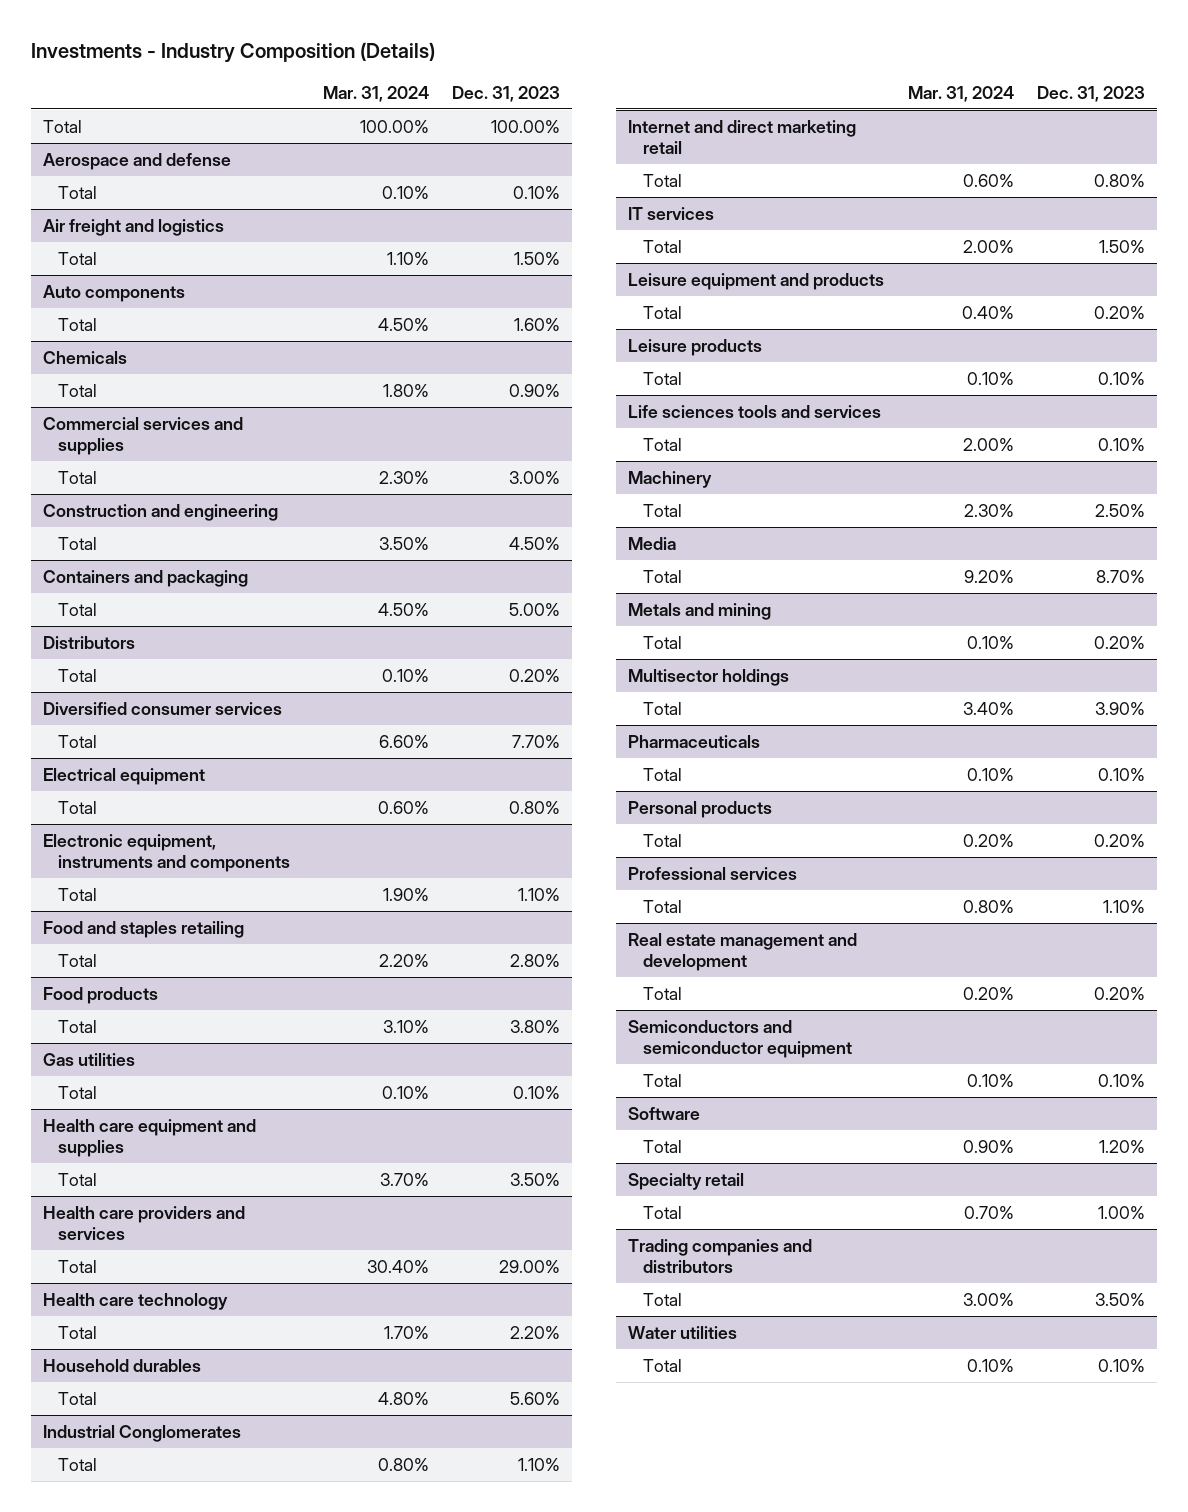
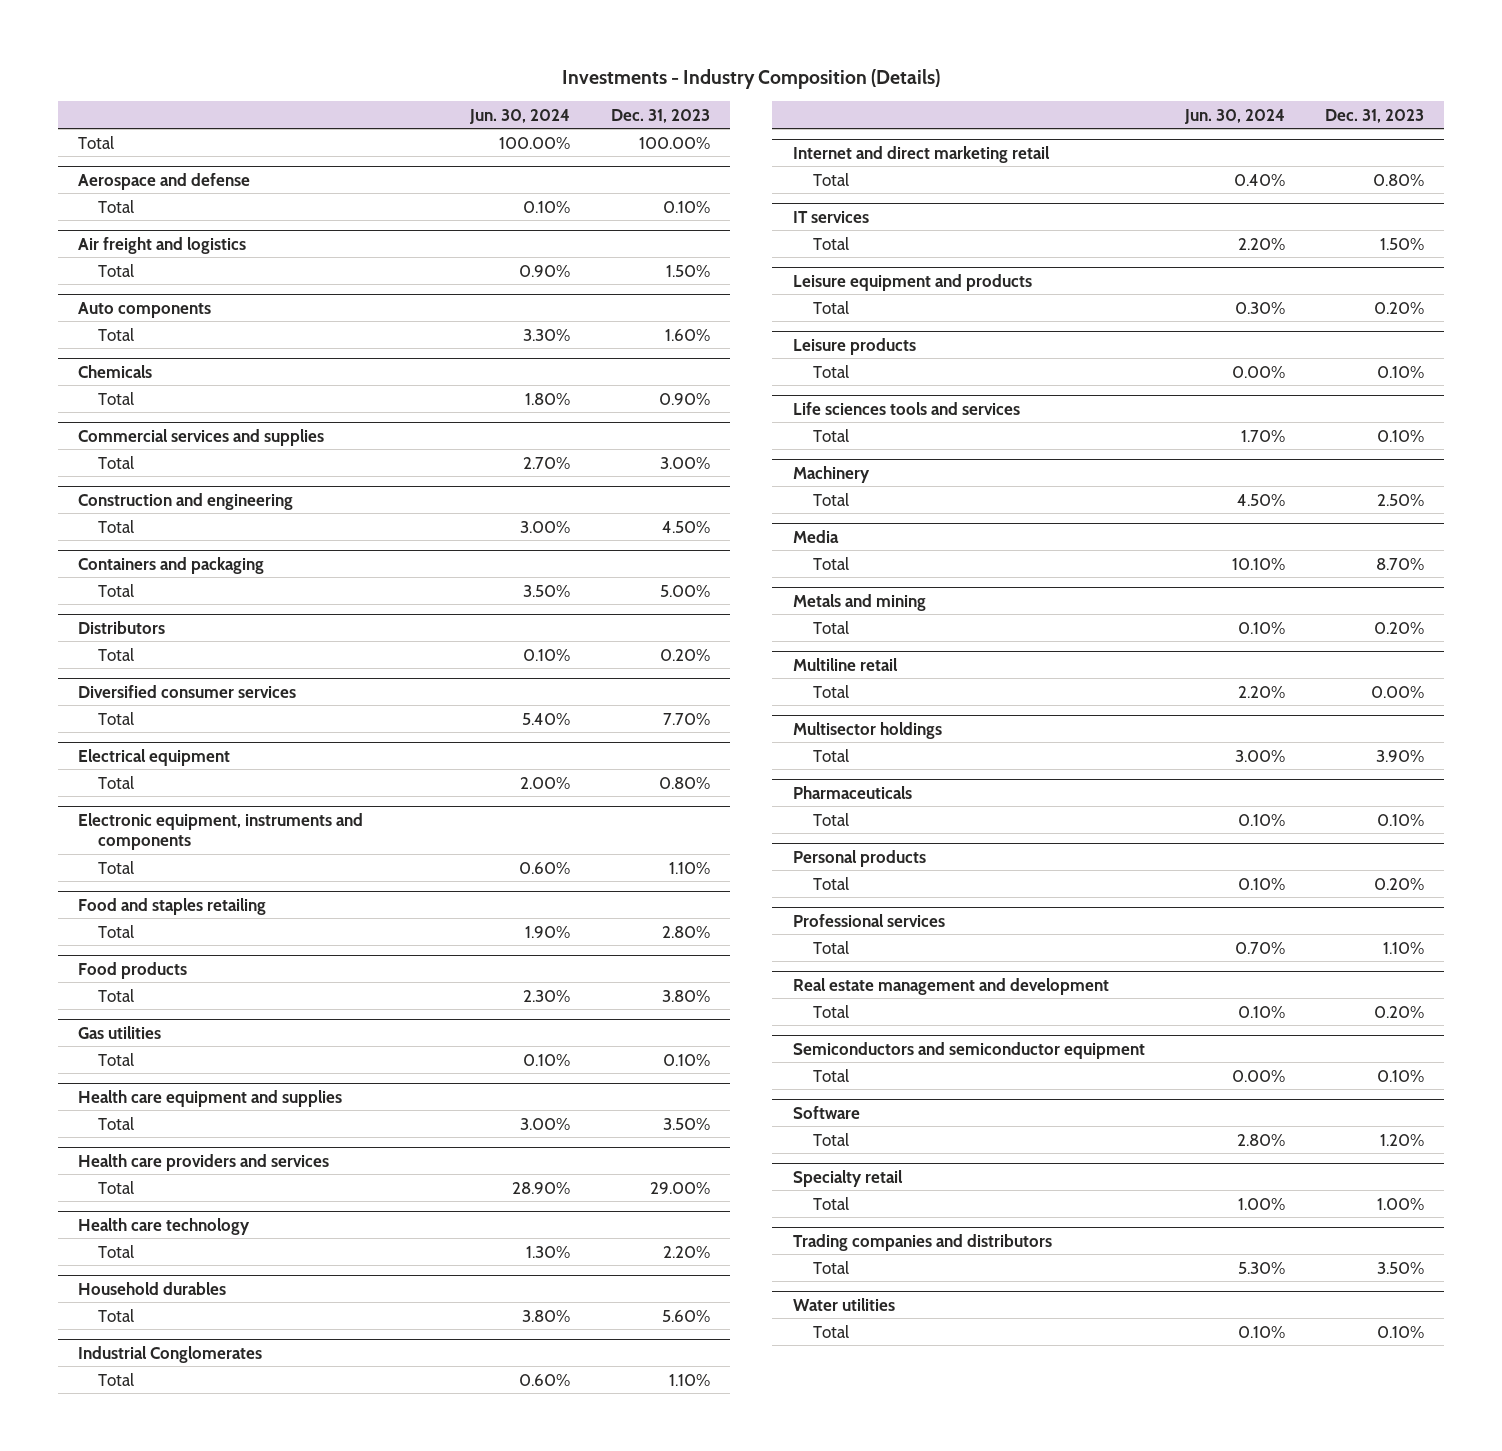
[322,85,429,102] Mar. 31, 2024 -> none
none -> [469,108,571,124] Jun. 30, 2024
none -> [792,657,898,671] Multiline retail
none -> [812,684,849,698] Total

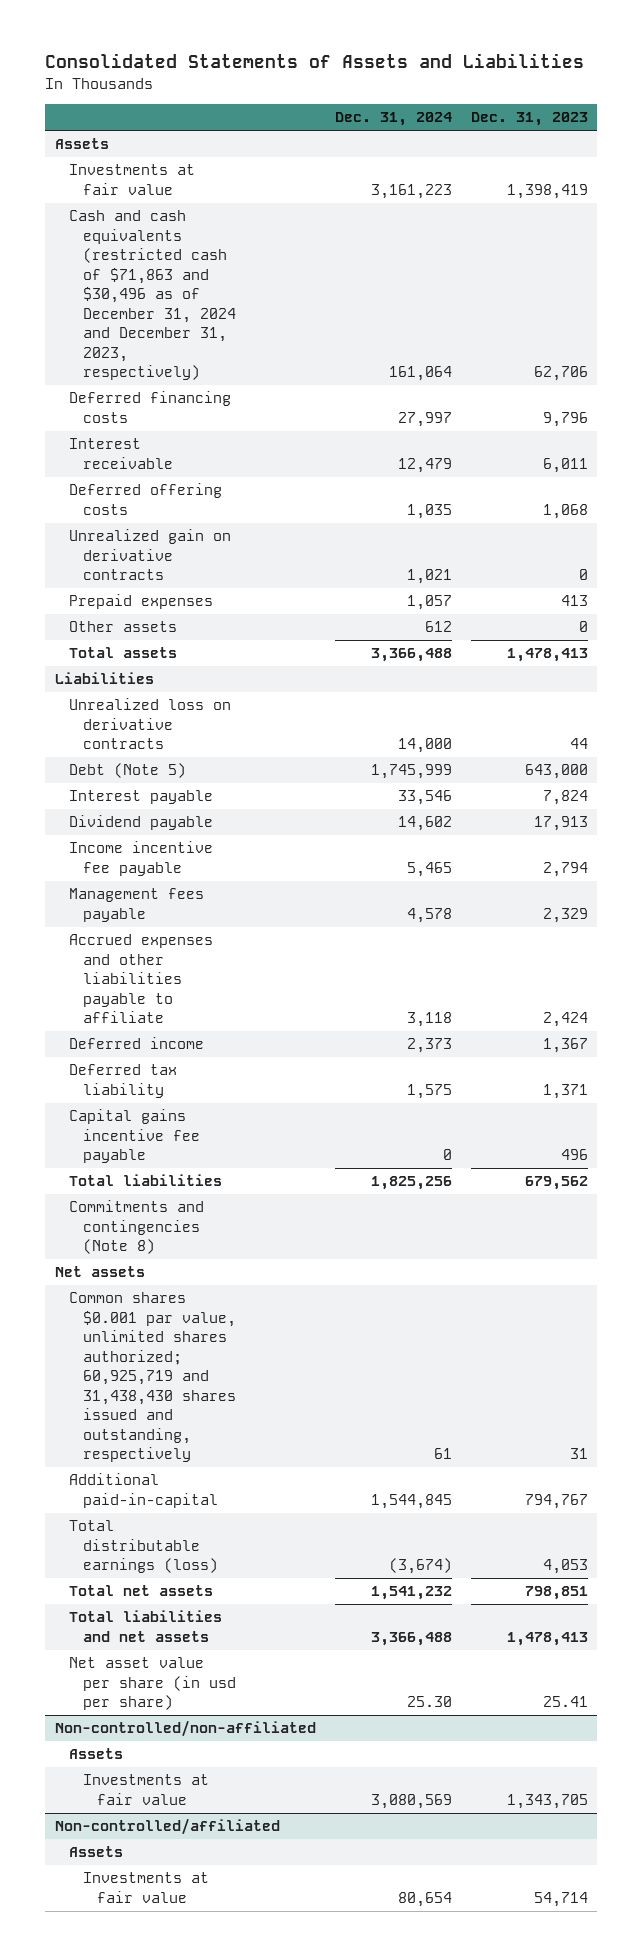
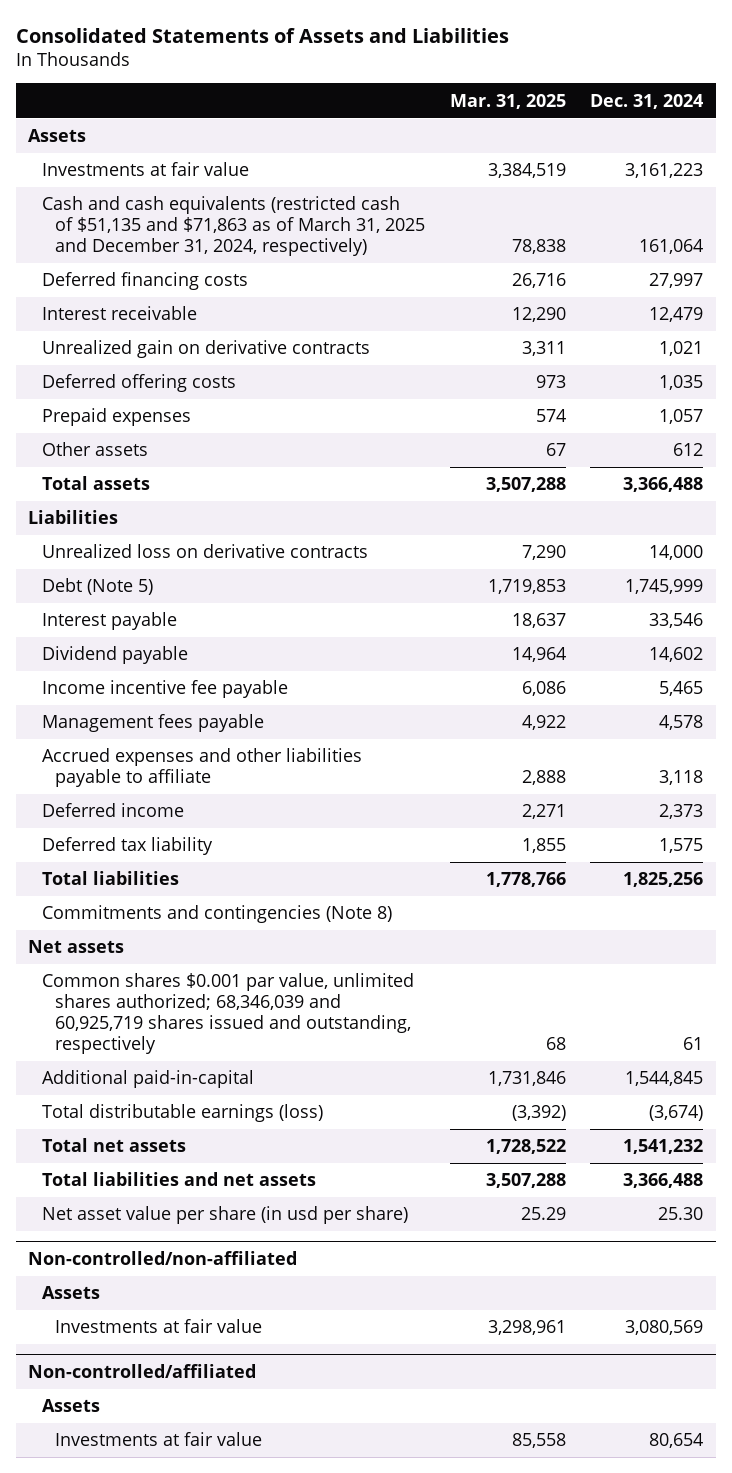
[470,112,588,127] Dec. 31, 2023 -> none
none -> [449,93,566,109] Mar. 31, 2025
[68,210,236,381] Cash and cash equivalents (restricted cash of $71,863 and $30,496 as of December 31, 2024 and December 31, 2023, respectively) -> [41,196,426,256] Cash and cash equivalents (restricted cash of $51,135 and $71,863 as of March 31, 2025 and December 31, 2024, respectively)
[68,483,222,515] Deferred offering costs -> [41,374,236,393] Deferred offering costs
[68,1109,200,1164] Capital gains incentive fee payable -> none
[68,1292,236,1463] Common shares $0.001 par value, unlimited shares authorized; 60,925,719 and 31,438,430 shares issued and outstanding, respectively -> [41,973,414,1054] Common shares $0.001 par value, unlimited shares authorized; 68,346,039 and 60,925,719 shares issued and outstanding, respectively

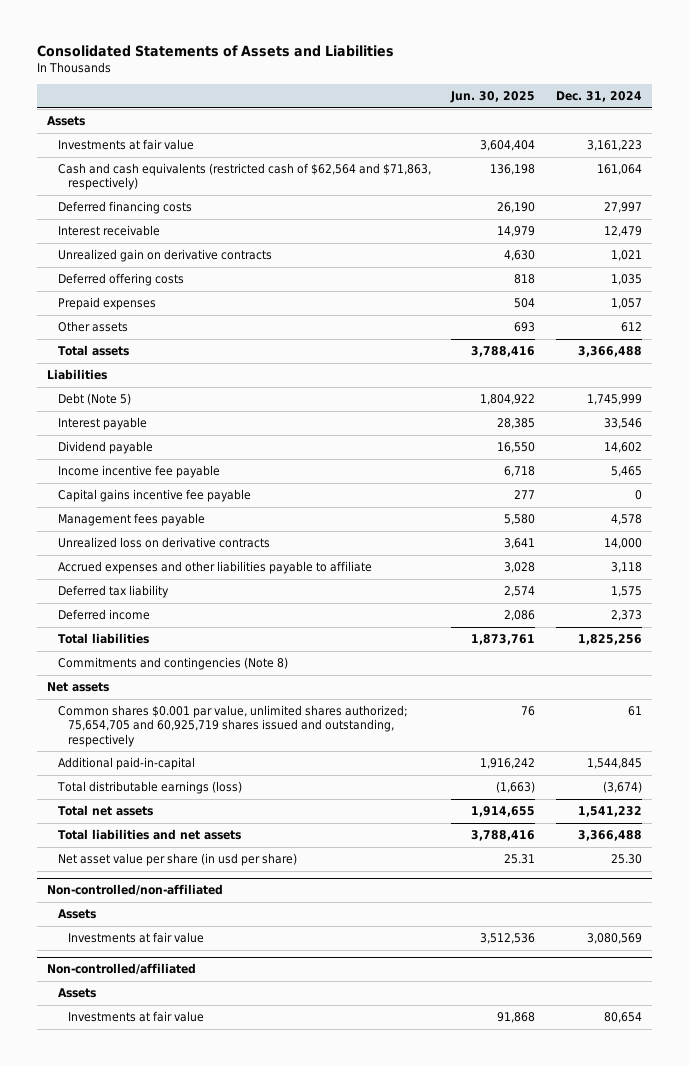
[449,93,566,109] Mar. 31, 2025 -> none
none -> [450,91,536,104] Jun. 30, 2025
[41,196,426,256] Cash and cash equivalents (restricted cash of $51,135 and $71,863 as of March 31, 2025 and December 31, 2024, respectively) -> [57,163,431,191] Cash and cash equivalents (restricted cash of $62,564 and $71,863, respectively)
none -> [57,489,251,503] Capital gains incentive fee payable
[41,544,368,559] Unrealized loss on derivative contracts -> [57,537,270,549] Unrealized loss on derivative contracts
[41,803,184,818] Deferred income -> [57,609,150,621] Deferred income
[41,973,414,1054] Common shares $0.001 par value, unlimited shares authorized; 68,346,039 and 60,925,719 shares issued and outstanding, respectively -> [57,705,408,747] Common shares $0.001 par value, unlimited shares authorized; 75,654,705 and 60,925,719 shares issued and outstanding, respectively

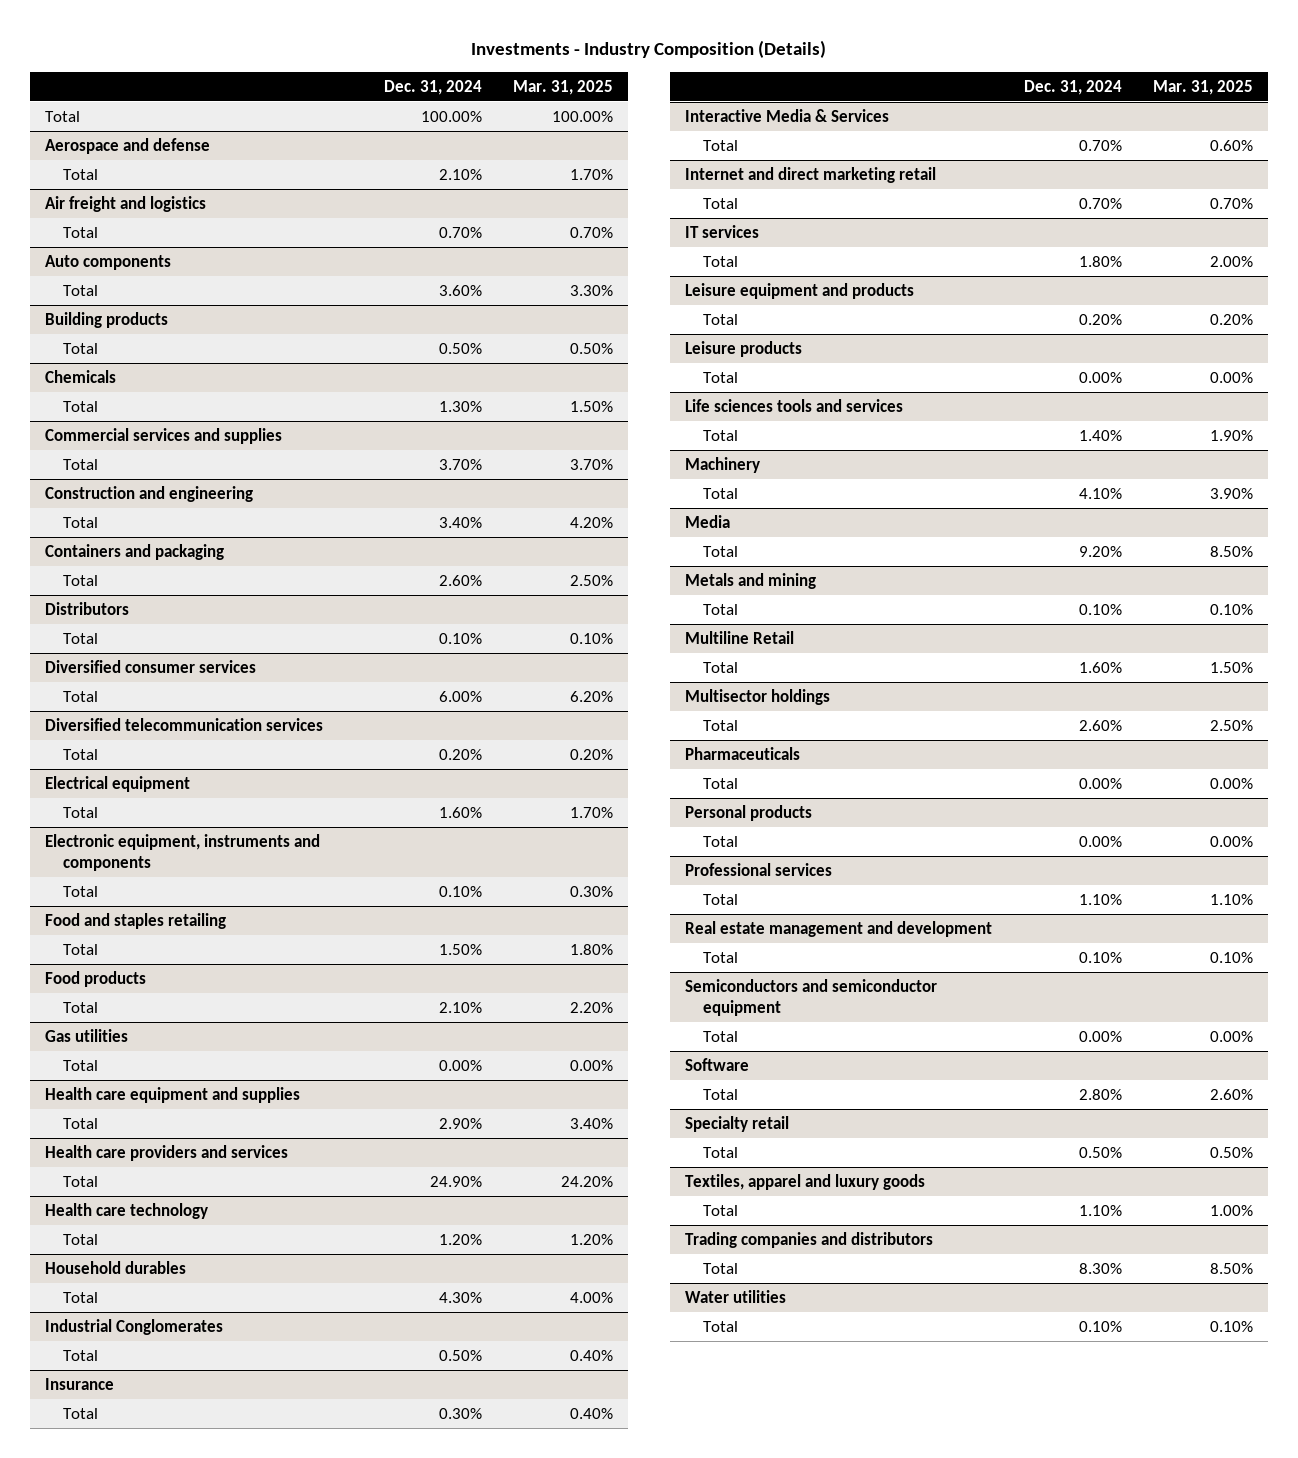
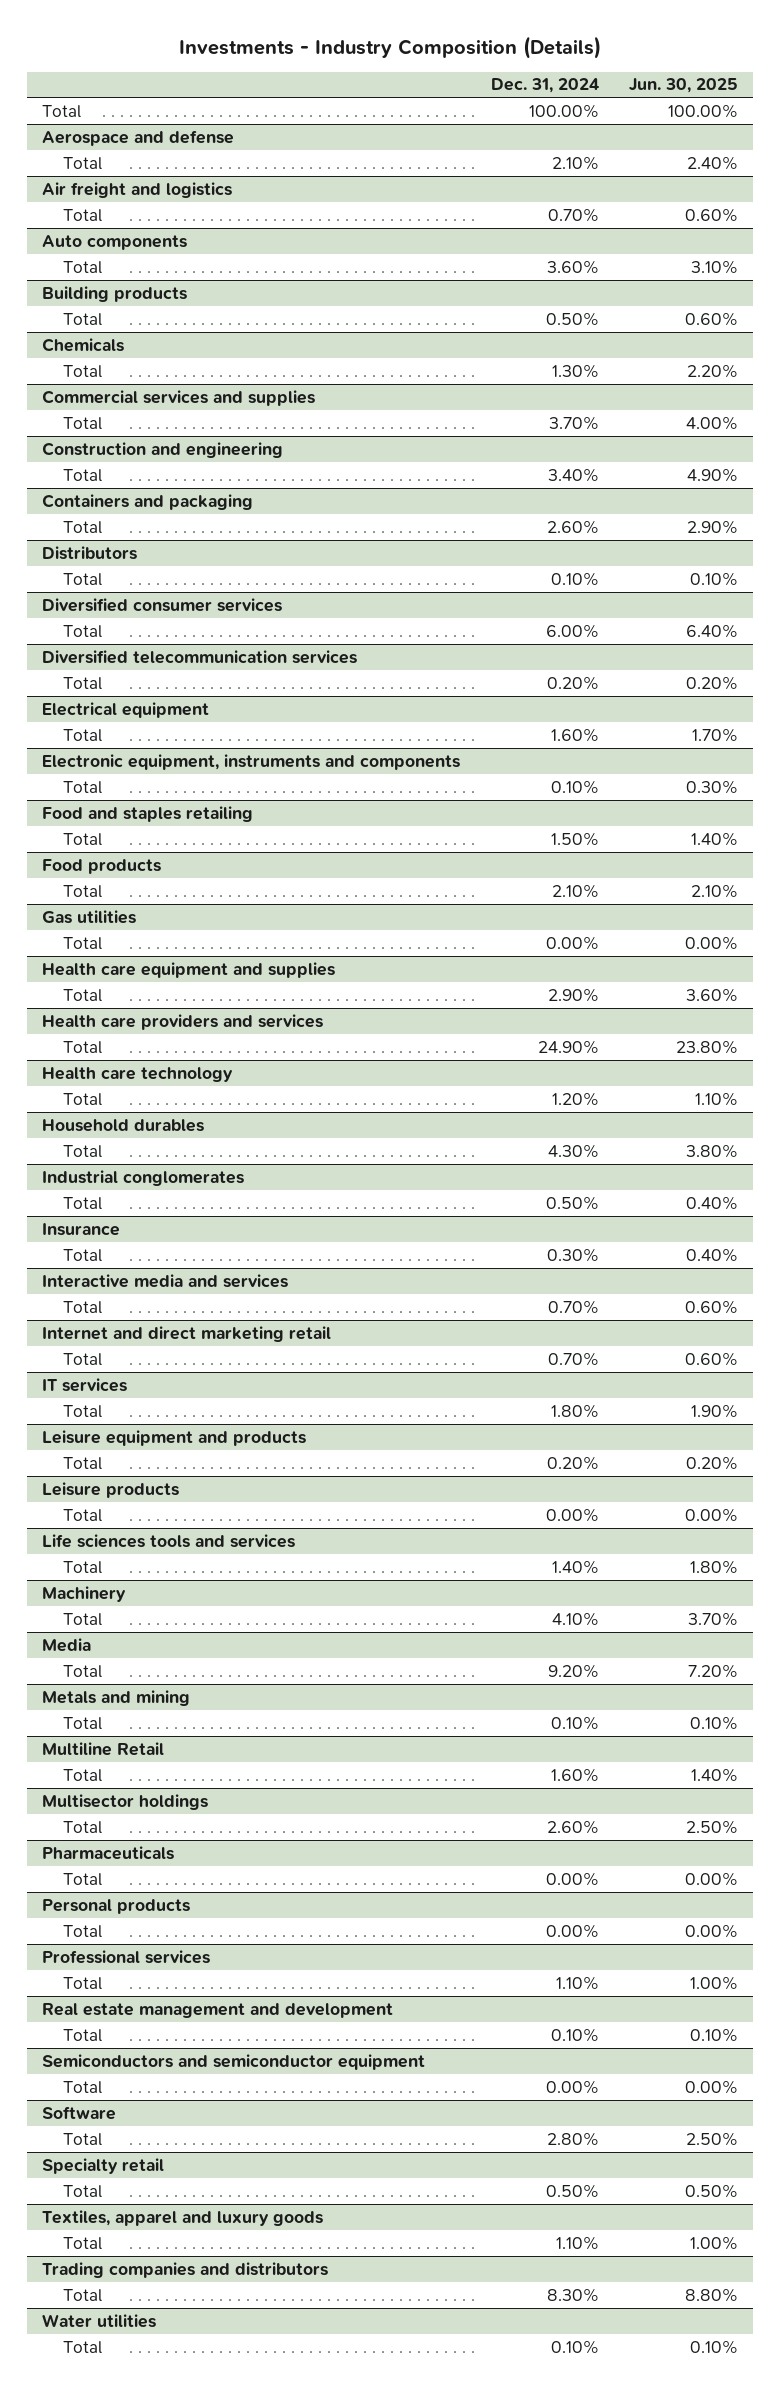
[512,79,613,95] Mar. 31, 2025 -> none
none -> [629,78,739,94] Jun. 30, 2025
[45,1318,224,1335] Industrial Conglomerates -> [42,1169,245,1186] Industrial conglomerates
[685,108,890,122] Interactive Media & Services -> [42,1273,289,1288] Interactive media and services

